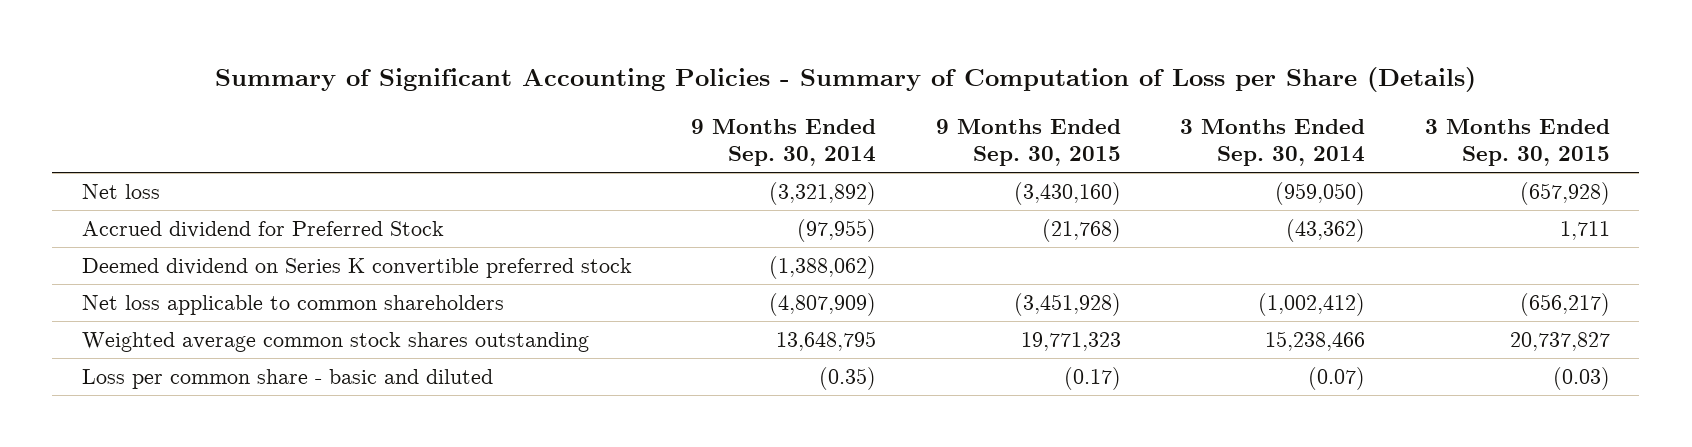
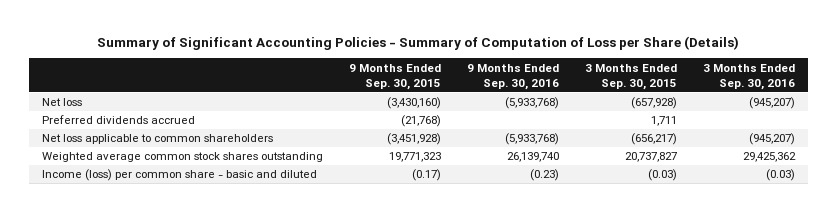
[691,118,877,167] 9 Months Ended Sep. 30, 2014 -> none
[1180,118,1366,167] 3 Months Ended Sep. 30, 2014 -> none
none -> [466,63,559,90] 9 Months Ended Sep. 30, 2016
none -> [703,63,796,90] 3 Months Ended Sep. 30, 2016
[81,258,632,279] Deemed dividend on Series K convertible preferred stock -> none
[81,221,444,239] Accrued dividend for Preferred Stock -> [41,115,195,125] Preferred dividends accrued
[81,369,493,390] Loss per common share - basic and diluted -> [41,169,317,182] Income (loss) per common share - basic and diluted

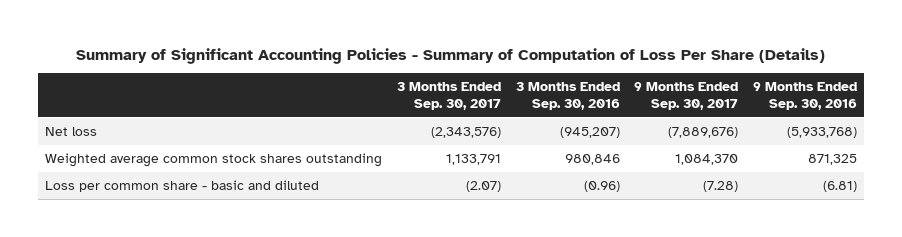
[97,35,740,50] Summary of Significant Accounting Policies - Summary of Computation of Loss per Share (Details) -> [76,47,826,64] Summary of Significant Accounting Policies - Summary of Computation of Loss Per Share (Details)
[348,63,441,90] 9 Months Ended Sep. 30, 2015 -> none
[584,63,677,90] 3 Months Ended Sep. 30, 2015 -> none
none -> [397,82,502,111] 3 Months Ended Sep. 30, 2017
none -> [634,82,739,111] 9 Months Ended Sep. 30, 2017
[41,115,195,125] Preferred dividends accrued -> none
[41,134,273,145] Net loss applicable to common shareholders -> none
[506,152,559,163] 26,139,740 -> [808,154,858,166] 871,325
[743,152,797,163] 29,425,362 -> [564,154,620,166] 980,846
[41,169,317,182] Income (loss) per common share - basic and diluted -> [45,180,320,193] Loss per common share - basic and diluted
[529,169,559,182] (0.23) -> [823,181,858,193] (6.81)
[766,169,796,182] (0.03) -> [583,181,620,193] (0.96)

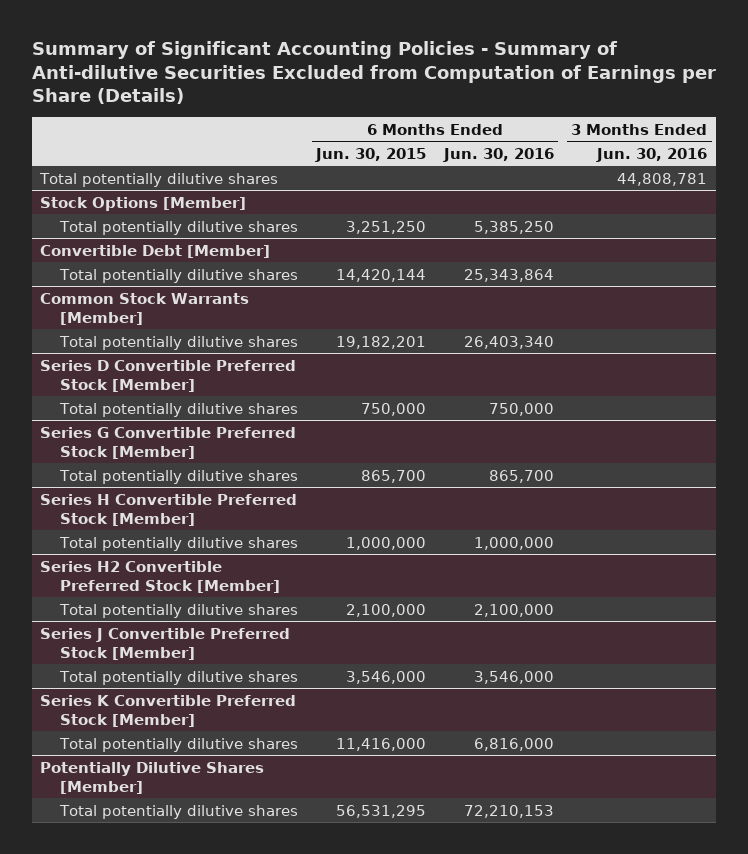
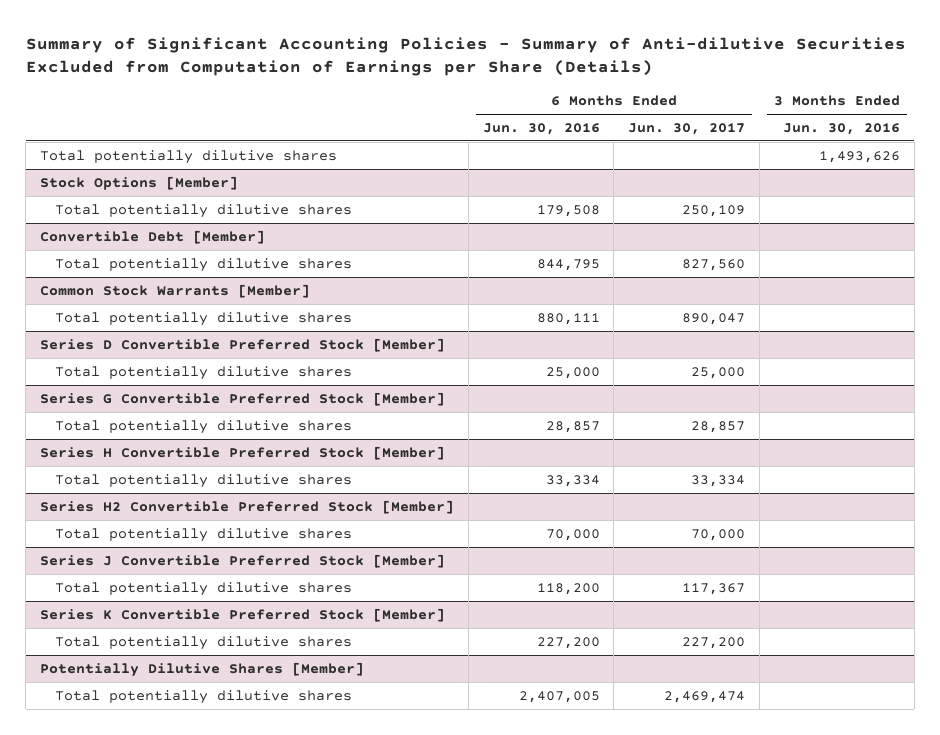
[314,147,426,162] Jun. 30, 2015 -> none
none -> [628,123,746,136] Jun. 30, 2017
[617,172,708,186] 44,808,781 -> [818,150,900,163] 1,493,626
[473,220,554,234] 5,385,250 -> [536,204,600,217] 179,508
[463,268,554,282] 25,343,864 -> [536,258,600,271] 844,795
[463,335,554,349] 26,403,340 -> [536,312,600,325] 880,111
[488,402,554,416] 750,000 -> [545,366,600,379] 25,000
[488,469,554,483] 865,700 -> [545,420,600,433] 28,857
[473,536,554,550] 1,000,000 -> [545,474,600,487] 33,334
[473,603,554,617] 2,100,000 -> [545,528,600,541] 70,000
[473,670,554,684] 3,546,000 -> [536,582,600,595] 118,200
[473,737,554,751] 6,816,000 -> [536,636,600,649] 227,200
[463,804,554,818] 72,210,153 -> [518,690,600,703] 2,407,005

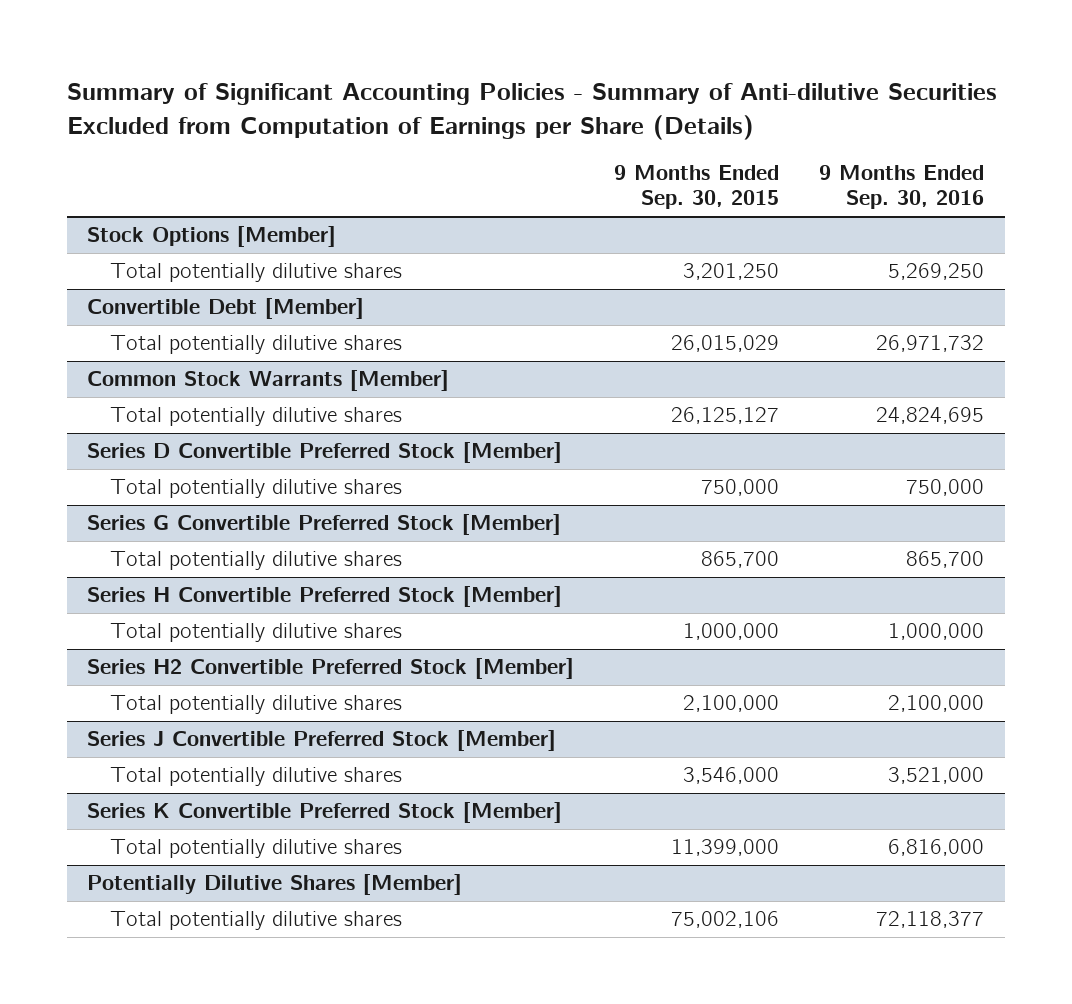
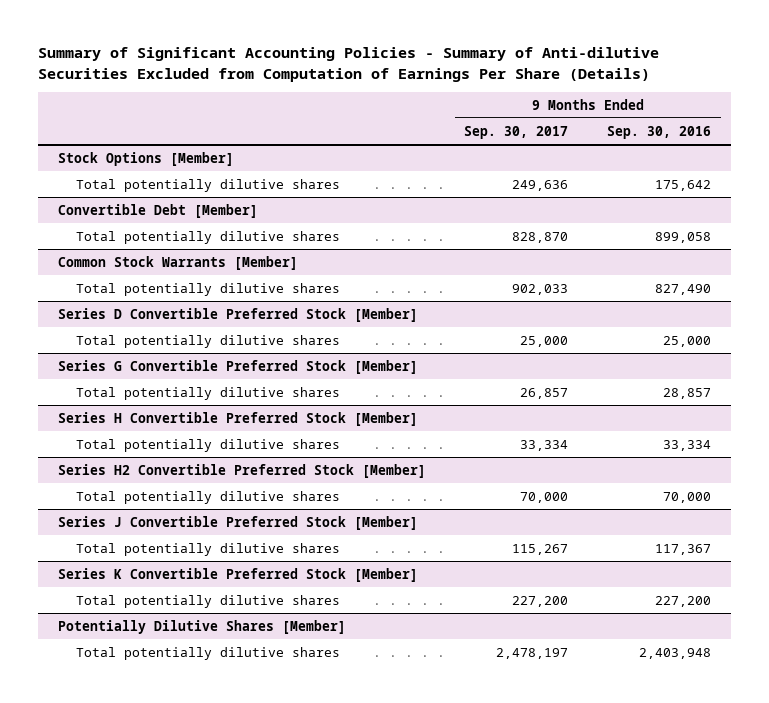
[67,83,998,140] Summary of Significant Accounting Policies - Summary of Anti-dilutive Securities Excluded from Computation of Earnings per Share (Details) -> [38,47,660,82] Summary of Significant Accounting Policies - Summary of Anti-dilutive Securities Excluded from Computation of Earnings Per Share (Details)
[614,165,780,210] 9 Months Ended Sep. 30, 2015 -> none
none -> [464,125,569,139] Sep. 30, 2017
[888,263,985,281] 5,269,250 -> [655,179,712,191] 175,642
[876,335,985,353] 26,971,732 -> [655,231,712,243] 899,058
[876,407,985,425] 24,824,695 -> [655,283,712,295] 827,490
[906,479,985,497] 750,000 -> [663,335,712,347] 25,000
[906,551,985,569] 865,700 -> [663,387,712,399] 28,857
[888,623,985,641] 1,000,000 -> [663,439,712,451] 33,334
[888,695,985,713] 2,100,000 -> [663,491,712,503] 70,000
[888,767,985,785] 3,521,000 -> [655,543,712,555] 117,367
[888,839,985,857] 6,816,000 -> [655,595,712,607] 227,200
[876,911,985,929] 72,118,377 -> [639,647,712,659] 2,403,948

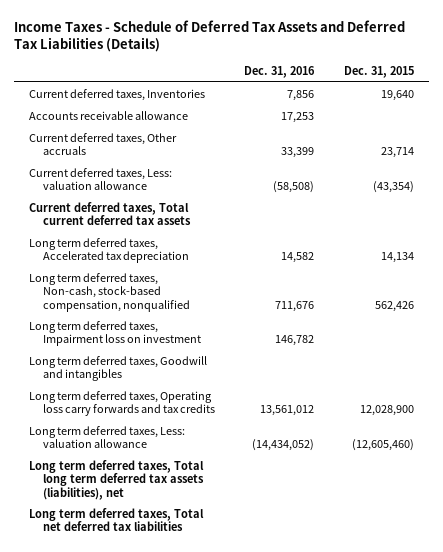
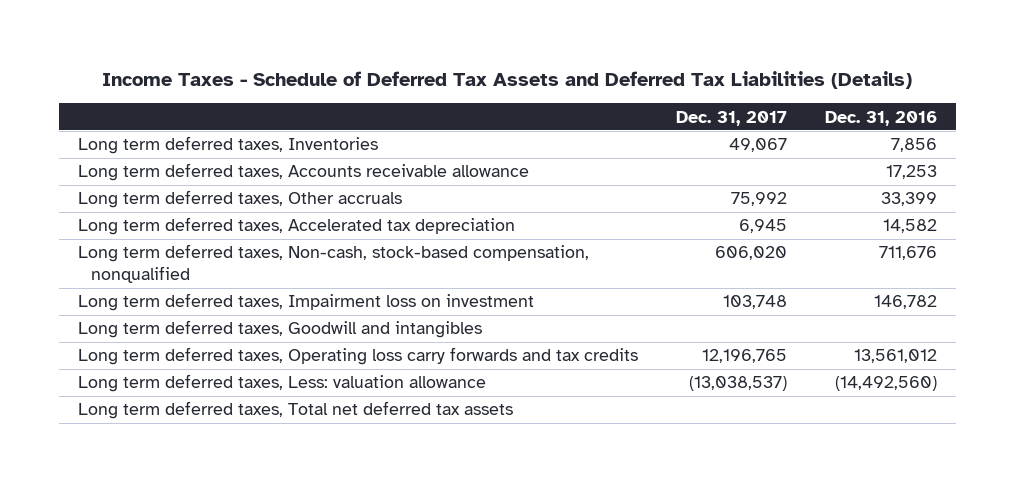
[344,66,415,79] Dec. 31, 2015 -> none
none -> [675,110,787,126] Dec. 31, 2017
[29,167,173,191] Current deferred taxes, Less: valuation allowance -> none
[29,201,191,226] Current deferred taxes, Total current deferred tax assets -> none
[29,88,206,101] Current deferred taxes, Inventories -> [77,136,378,155] Long term deferred taxes, Inventories
[29,110,189,120] Accounts receivable allowance -> [77,163,529,182] Long term deferred taxes, Accounts receivable allowance
[29,132,178,156] Current deferred taxes, Other accruals -> [77,190,402,209] Long term deferred taxes, Other accruals
[29,459,205,500] Long term deferred taxes, Total long term deferred tax assets (liabilities), net -> none
[252,439,315,452] (14,434,052) -> [834,376,937,392] (14,492,560)
[29,507,205,532] Long term deferred taxes, Total net deferred tax liabilities -> [77,401,513,420] Long term deferred taxes, Total net deferred tax assets

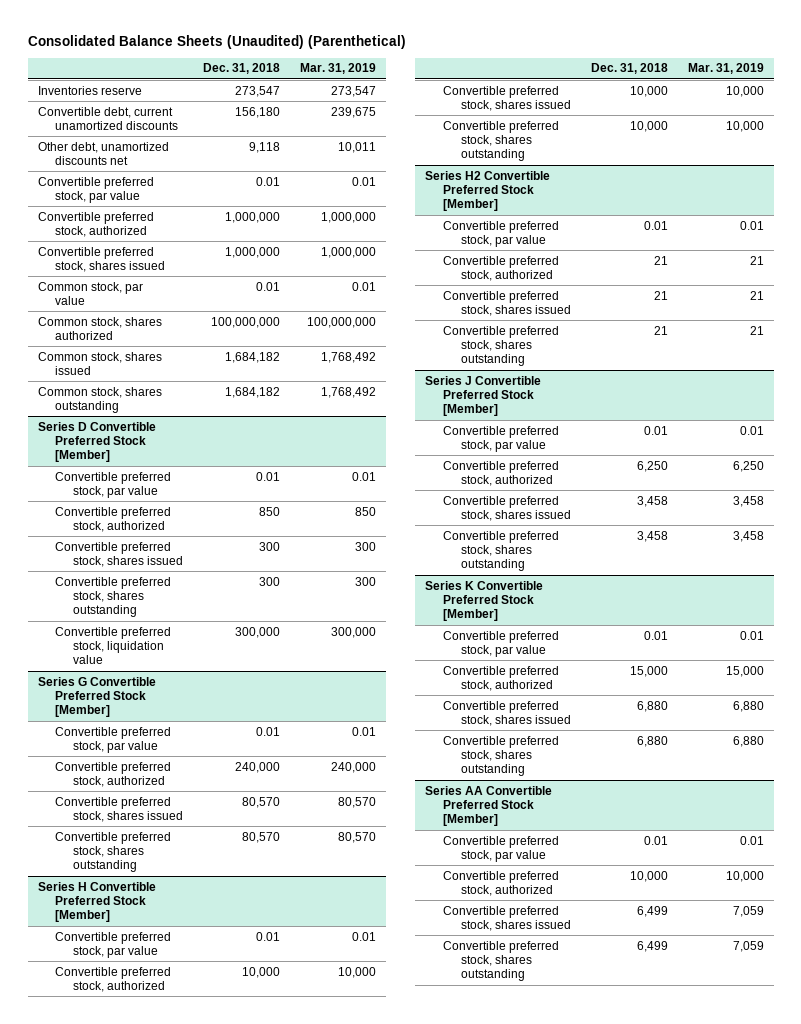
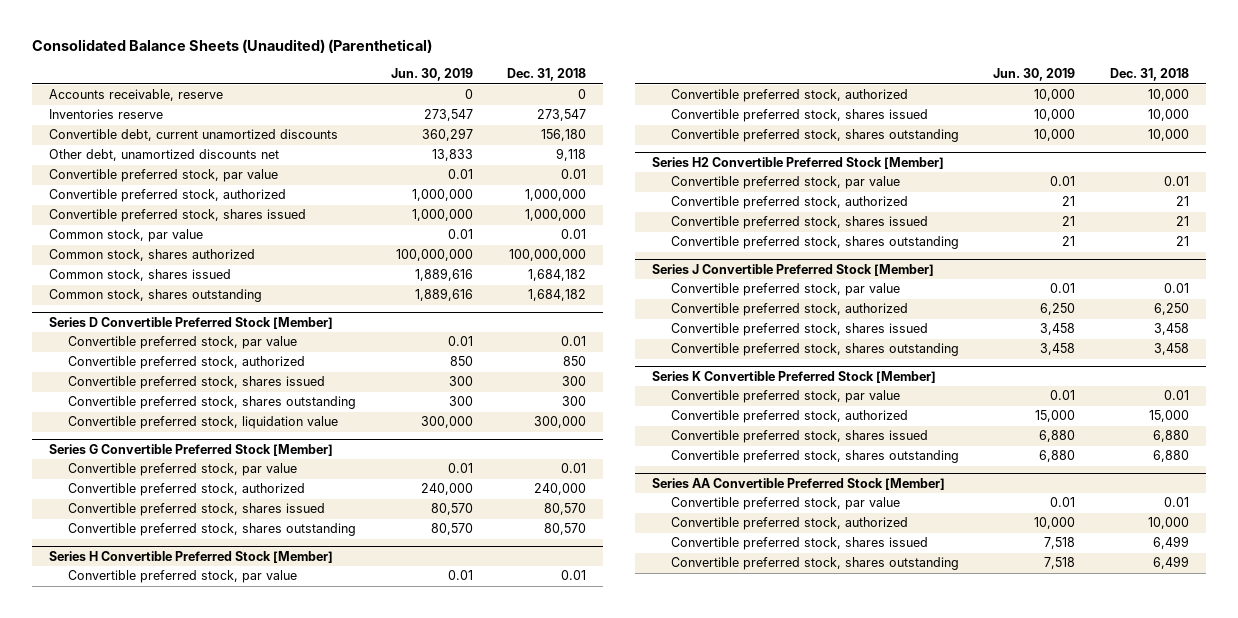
[299,63,376,75] Mar. 31, 2019 -> none
none -> [390,68,473,82] Jun. 30, 2019
none -> [49,89,224,102] Accounts receivable, reserve

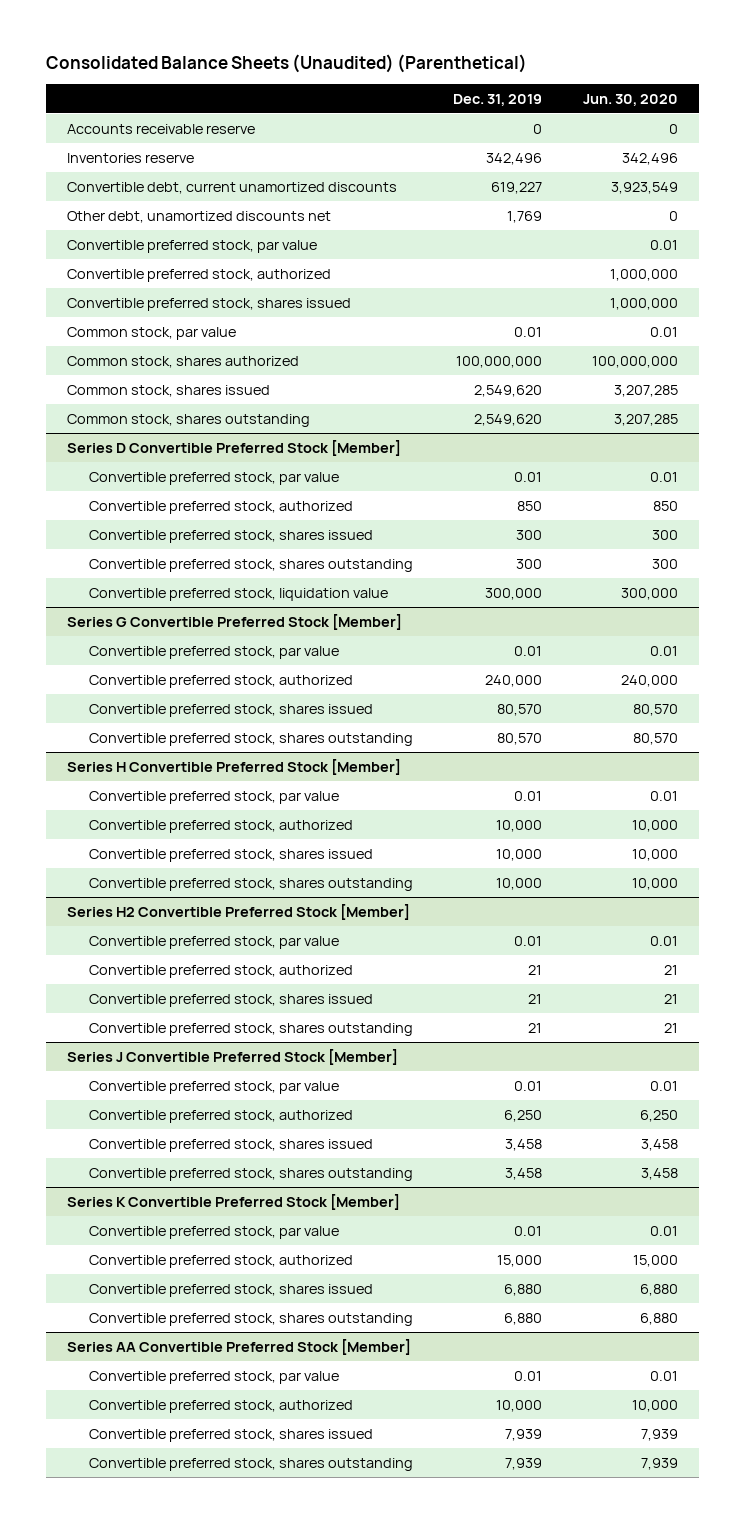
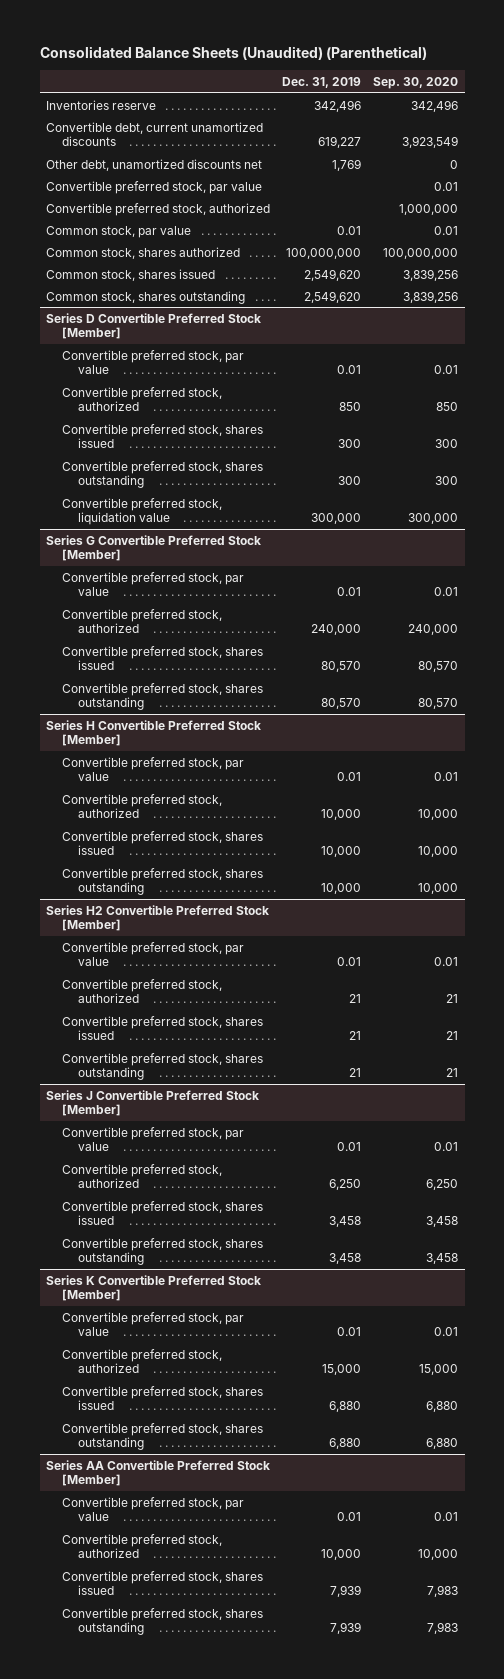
[583,93,679,106] Jun. 30, 2020 -> none
none -> [373,76,459,89] Sep. 30, 2020
[66,123,255,134] Accounts receivable reserve -> none
[66,297,351,311] Convertible preferred stock, shares issued -> none

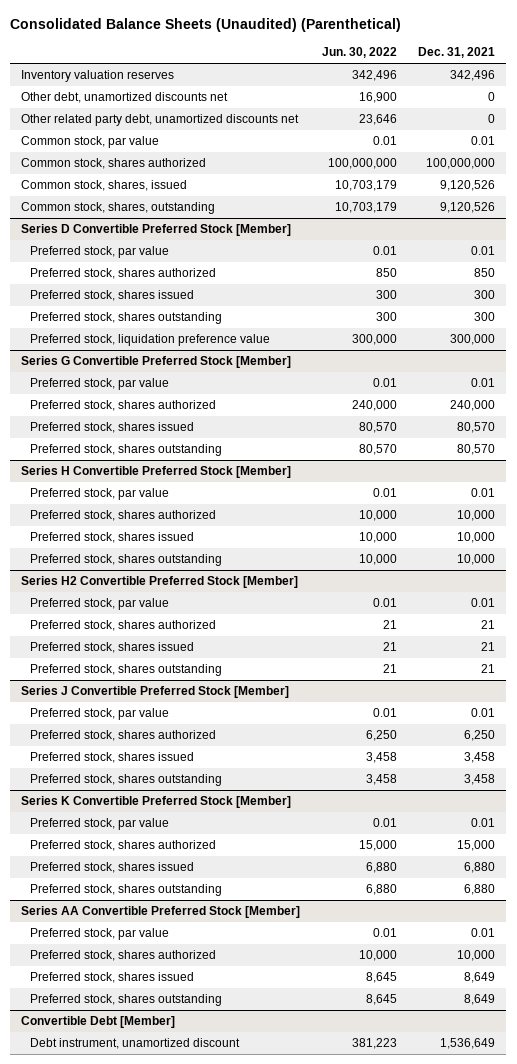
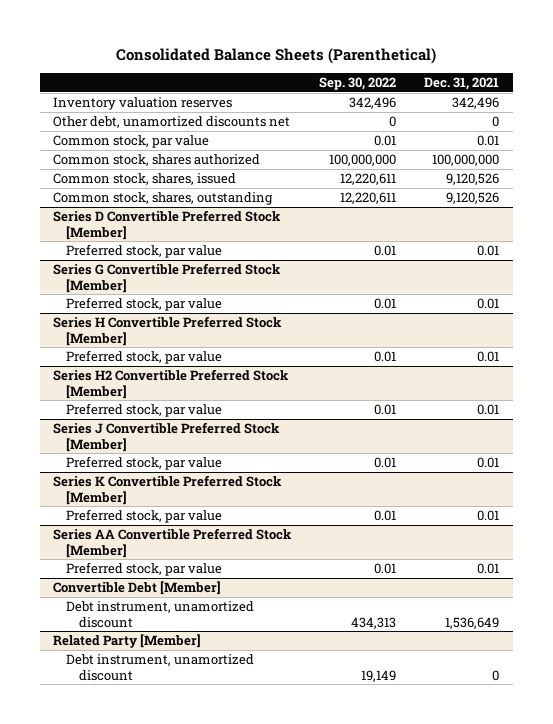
[10,17,402,32] Consolidated Balance Sheets (Unaudited) (Parenthetical) -> [116,47,437,64] Consolidated Balance Sheets (Parenthetical)
[321,47,397,59] Jun. 30, 2022 -> none
none -> [319,77,397,91] Sep. 30, 2022
[21,114,300,127] Other related party debt, unamortized discounts net -> none
[30,268,217,280] Preferred stock, shares authorized -> none
[30,290,195,302] Preferred stock, shares issued -> none
[30,312,223,325] Preferred stock, shares outstanding -> none
[30,334,271,347] Preferred stock, liquidation preference value -> none
[30,400,217,412] Preferred stock, shares authorized -> none
[30,422,195,434] Preferred stock, shares issued -> none
[30,444,223,457] Preferred stock, shares outstanding -> none
[30,510,217,522] Preferred stock, shares authorized -> none
[30,532,195,544] Preferred stock, shares issued -> none
[30,554,223,567] Preferred stock, shares outstanding -> none
[30,620,217,632] Preferred stock, shares authorized -> none
[30,642,195,654] Preferred stock, shares issued -> none
[30,664,223,677] Preferred stock, shares outstanding -> none
[30,730,217,742] Preferred stock, shares authorized -> none
[30,752,195,764] Preferred stock, shares issued -> none
[30,774,223,787] Preferred stock, shares outstanding -> none
[30,840,217,852] Preferred stock, shares authorized -> none
[30,862,195,874] Preferred stock, shares issued -> none
[30,884,223,897] Preferred stock, shares outstanding -> none
[30,950,217,962] Preferred stock, shares authorized -> none
[30,972,195,984] Preferred stock, shares issued -> none
[30,994,223,1007] Preferred stock, shares outstanding -> none
none -> [53,634,202,649] Related Party [Member]
none -> [66,654,255,681] Debt instrument, unamortized discount

